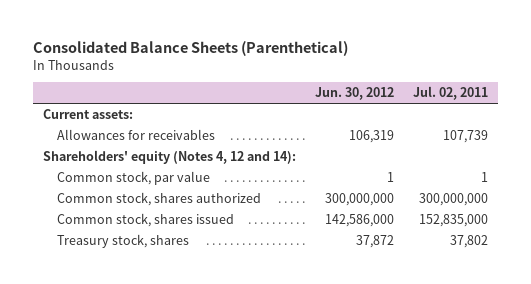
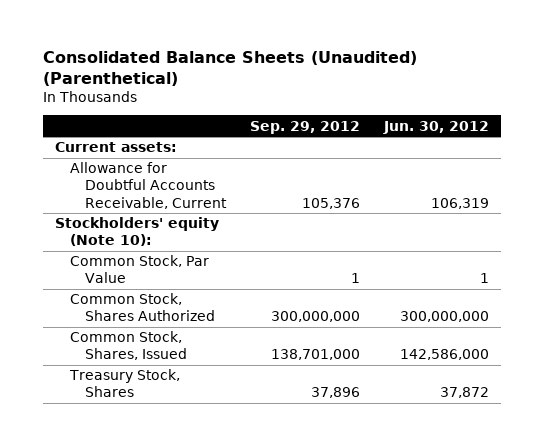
[33,40,349,56] Consolidated Balance Sheets (Parenthetical) -> [42,51,417,87] Consolidated Balance Sheets (Unaudited) (Parenthetical)
[413,86,489,101] Jul. 02, 2011 -> none
none -> [250,120,361,134] Sep. 29, 2012
[56,129,215,141] Allowances for receivables -> [69,162,228,209] Allowance for Doubtful Accounts Receivable, Current
[42,150,296,165] Shareholders' equity (Notes 4, 12 and 14): -> [54,217,219,247] Stockholders' equity (Note 10):
[56,171,210,186] Common stock, par value -> [69,255,209,284] Common Stock, Par Value
[56,192,261,207] Common stock, shares authorized -> [69,293,216,322] Common Stock, Shares Authorized
[56,213,234,228] Common stock, shares issued -> [69,331,188,361] Common Stock, Shares, Issued
[56,234,189,249] Treasury stock, shares -> [68,369,180,398] Treasury Stock, Shares

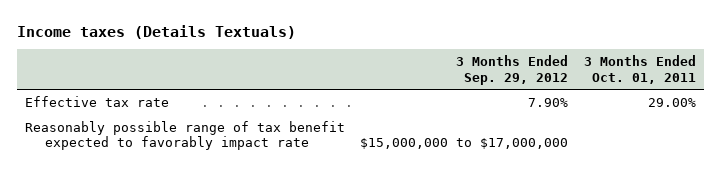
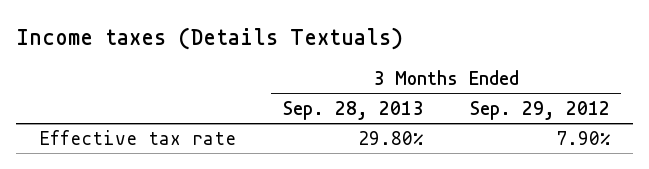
[583,55,696,84] 3 Months Ended Oct. 01, 2011 -> none
none -> [282,100,423,120] Sep. 28, 2013
[24,120,345,151] Reasonably possible range of tax benefit expected to favorably impact rate -> none

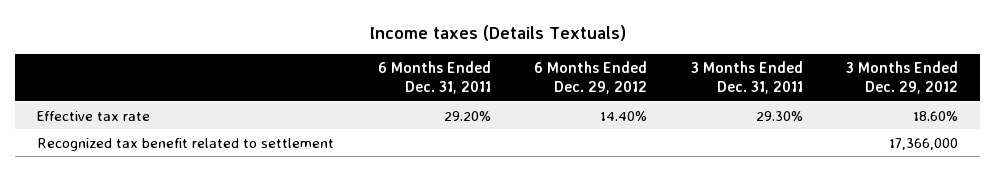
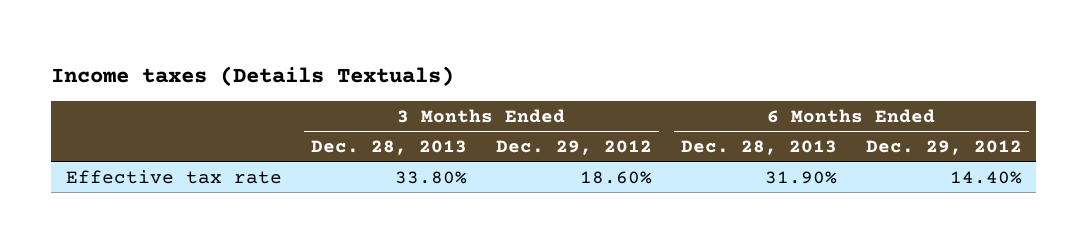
[377,60,491,95] 6 Months Ended Dec. 31, 2011 -> none
[690,60,803,95] 3 Months Ended Dec. 31, 2011 -> none
none -> [310,139,467,155] Dec. 28, 2013
none -> [680,139,837,155] Dec. 28, 2013
[37,137,335,151] Recognized tax benefit related to settlement -> none

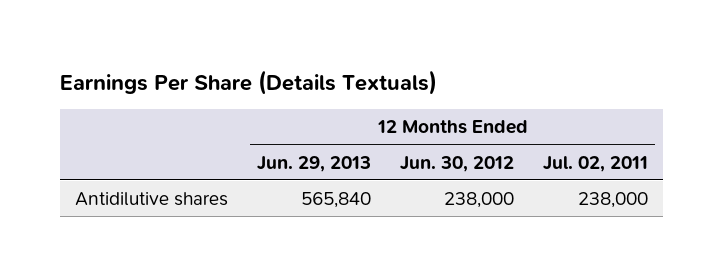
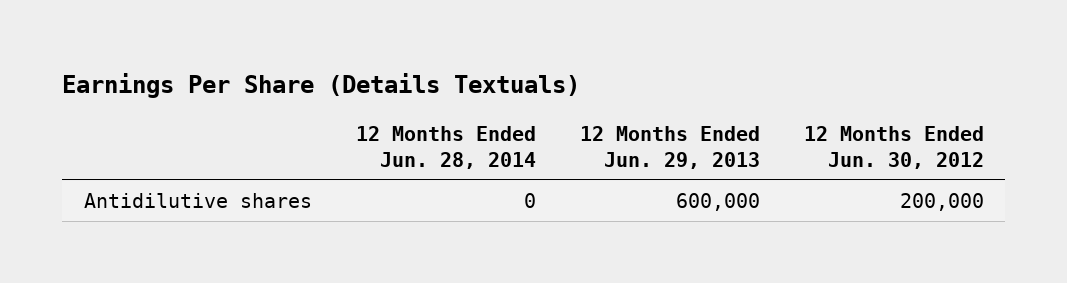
[543,155,649,172] Jul. 02, 2011 -> none
none -> [355,126,536,170] 12 Months Ended Jun. 28, 2014
[301,192,372,209] 565,840 -> [675,193,760,212] 600,000
[444,192,515,209] 238,000 -> [899,193,984,212] 200,000

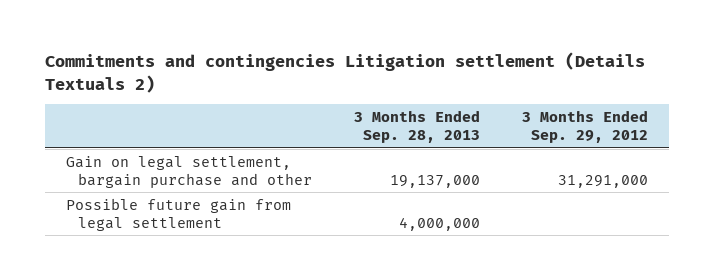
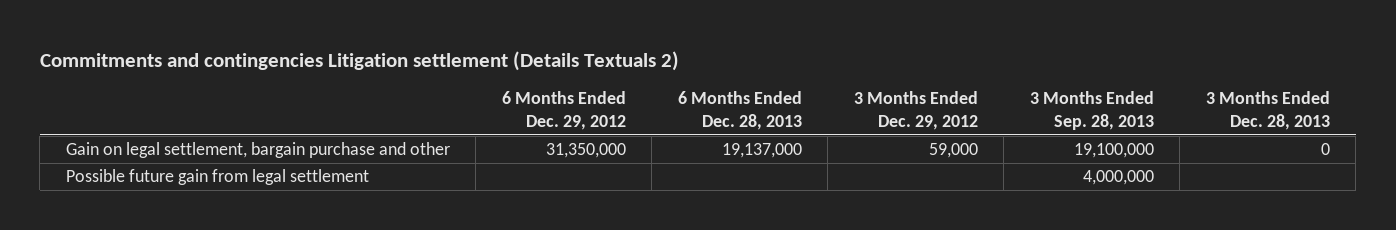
[522,109,649,144] 3 Months Ended Sep. 29, 2012 -> none
none -> [501,91,626,131] 6 Months Ended Dec. 29, 2012
none -> [677,91,802,131] 6 Months Ended Dec. 28, 2013
none -> [853,91,978,131] 3 Months Ended Dec. 29, 2012
none -> [1205,91,1330,131] 3 Months Ended Dec. 28, 2013
[390,174,481,188] 19,137,000 -> [1073,143,1154,159] 19,100,000

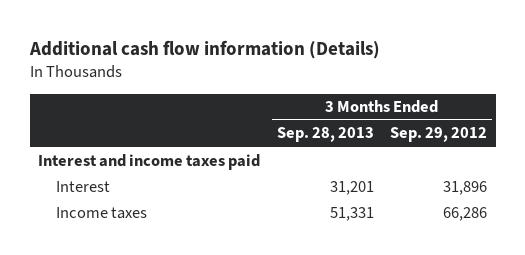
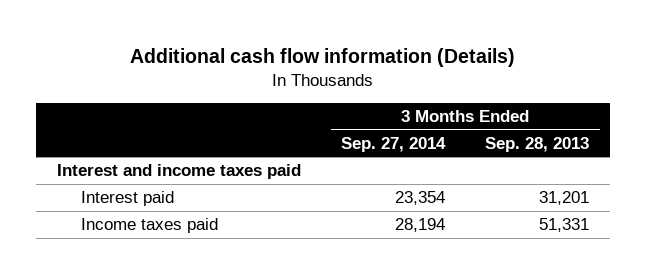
[390,127,488,143] Sep. 29, 2012 -> none
none -> [341,136,447,152] Sep. 27, 2014
[55,180,110,192] Interest -> [81,191,175,207] Interest paid
[55,206,147,219] Income taxes -> [81,218,219,234] Income taxes paid

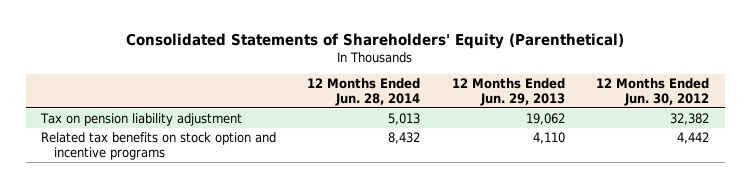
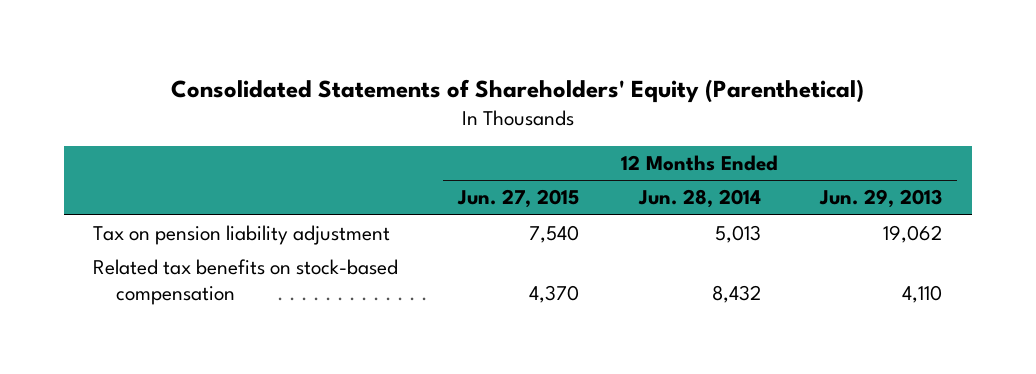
[595,78,709,106] 12 Months Ended Jun. 30, 2012 -> none
none -> [456,189,579,209] Jun. 27, 2015
[41,132,277,160] Related tax benefits on stock option and incentive programs -> [93,259,399,305] Related tax benefits on stock-based compensation

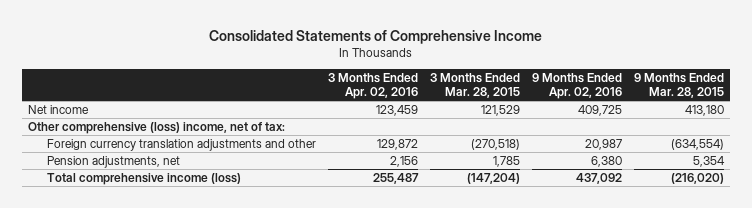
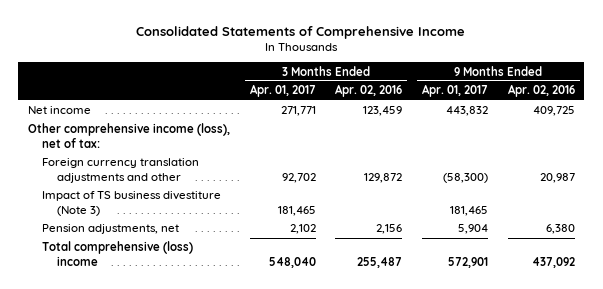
[430,72,521,98] 3 Months Ended Mar. 28, 2015 -> none
[634,72,725,98] 9 Months Ended Mar. 28, 2015 -> none
none -> [249,84,316,98] Apr. 01, 2017
none -> [421,84,488,98] Apr. 01, 2017
[27,121,285,134] Other comprehensive (loss) income, net of tax: -> [27,123,230,148] Other comprehensive income (loss), net of tax:
none -> [42,191,222,216] Impact of TS business divestiture (Note 3)
[46,172,241,185] Total comprehensive income (loss) -> [42,241,194,266] Total comprehensive (loss) income

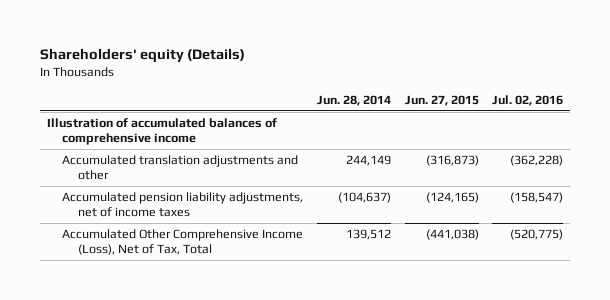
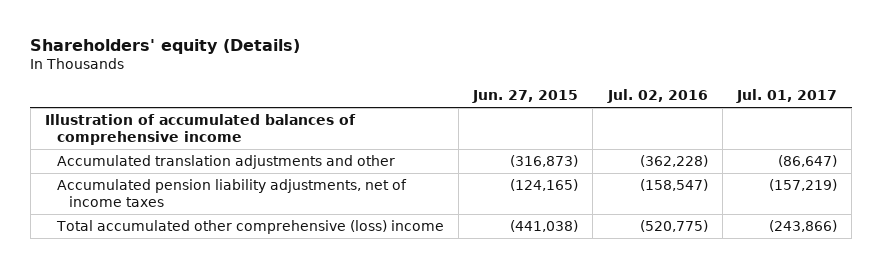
[316,95,391,107] Jun. 28, 2014 -> none
none -> [735,88,837,103] Jul. 01, 2017
[62,229,304,256] Accumulated Other Comprehensive Income (Loss), Net of Tax, Total -> [56,220,445,235] Total accumulated other comprehensive (loss) income

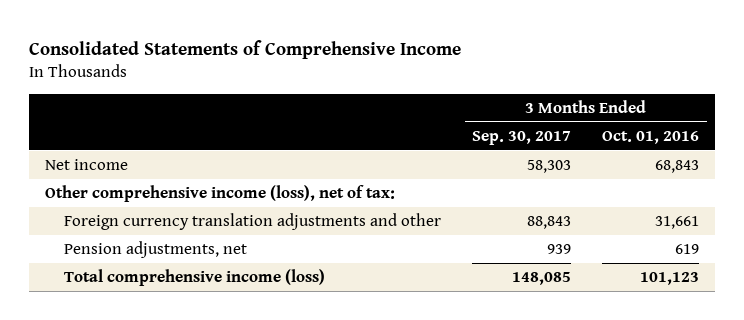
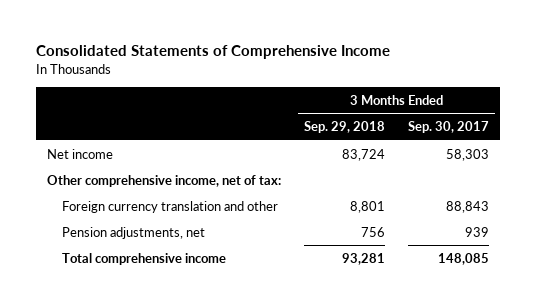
[602,130,700,144] Oct. 01, 2016 -> none
none -> [304,121,386,134] Sep. 29, 2018
[44,185,395,203] Other comprehensive income (loss), net of tax: -> [47,174,282,187] Other comprehensive income, net of tax:
[64,213,442,231] Foreign currency translation adjustments and other -> [62,200,279,213] Foreign currency translation and other
[64,269,326,287] Total comprehensive income (loss) -> [62,252,227,265] Total comprehensive income

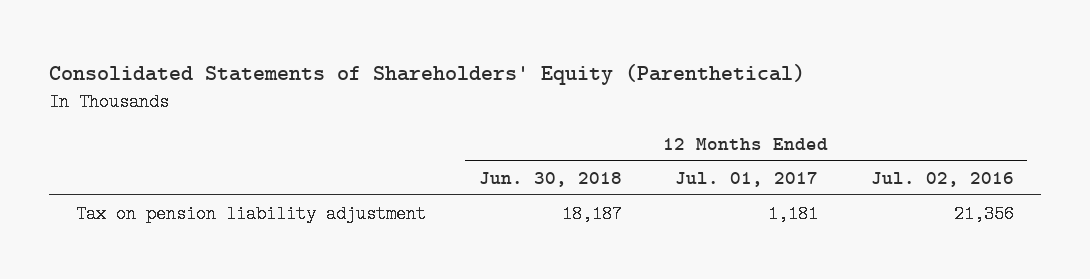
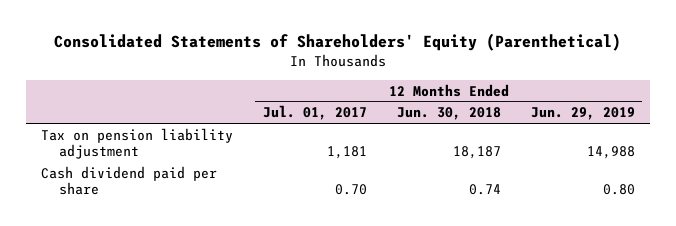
[871,171,1015,187] Jul. 02, 2016 -> none
none -> [530,107,635,121] Jun. 29, 2019
none -> [40,165,217,195] Cash dividend paid per share

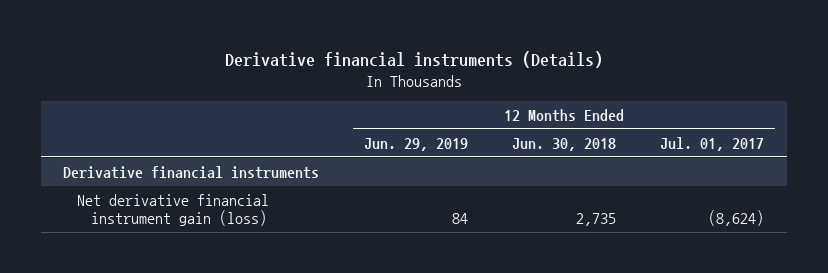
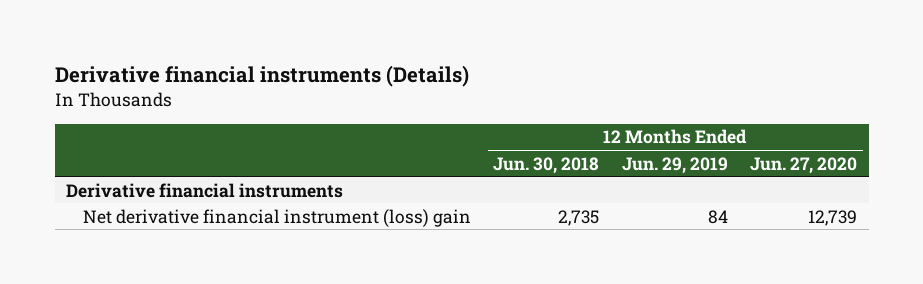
[660,136,765,151] Jul. 01, 2017 -> none
none -> [750,156,858,174] Jun. 27, 2020
[77,193,270,227] Net derivative financial instrument gain (loss) -> [82,208,471,227] Net derivative financial instrument (loss) gain

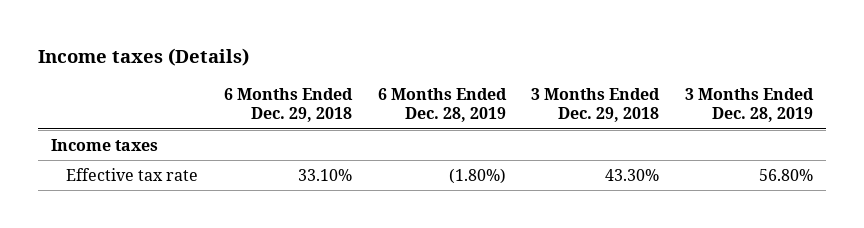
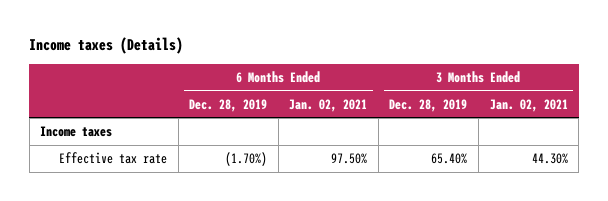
[224,88,354,123] 6 Months Ended Dec. 29, 2018 -> none
[531,88,661,123] 3 Months Ended Dec. 29, 2018 -> none
none -> [289,98,368,112] Jan. 02, 2021
none -> [489,98,568,112] Jan. 02, 2021
[448,167,506,184] (1.80%) -> [225,152,268,167] (1.70%)
[759,168,814,181] 56.80% -> [431,153,468,165] 65.40%

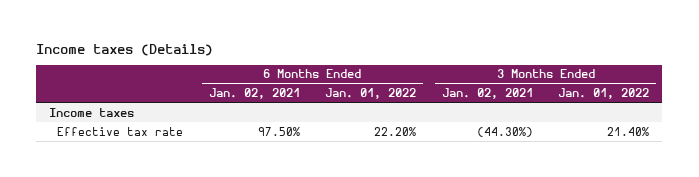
[189,98,268,112] Dec. 28, 2019 -> none
[389,98,468,112] Dec. 28, 2019 -> none
none -> [325,88,417,100] Jan. 01, 2022
none -> [558,88,650,100] Jan. 01, 2022
[531,153,568,165] 44.30% -> [476,126,533,137] (44.30%)

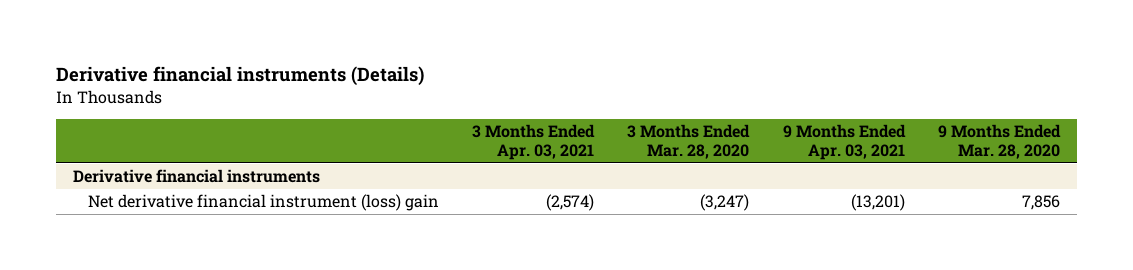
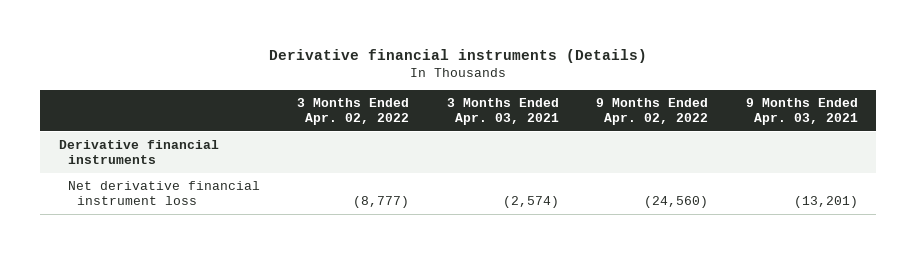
[627,123,751,160] 3 Months Ended Mar. 28, 2020 -> none
[938,123,1062,160] 9 Months Ended Mar. 28, 2020 -> none
none -> [297,97,410,126] 3 Months Ended Apr. 02, 2022
none -> [596,97,709,126] 9 Months Ended Apr. 02, 2022
[87,194,439,212] Net derivative financial instrument (loss) gain -> [67,180,260,206] Net derivative financial instrument loss

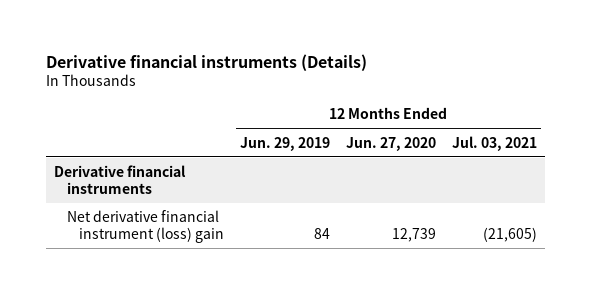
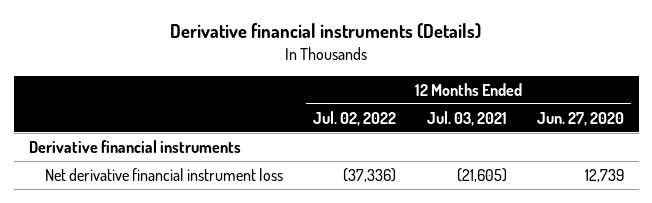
[239,136,330,151] Jun. 29, 2019 -> none
none -> [313,110,397,126] Jul. 02, 2022
[66,210,224,244] Net derivative financial instrument (loss) gain -> [45,167,284,181] Net derivative financial instrument loss

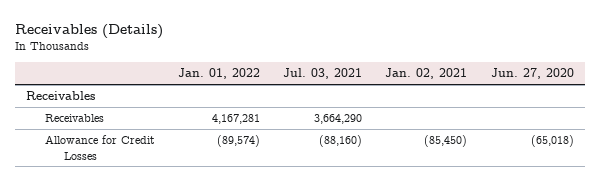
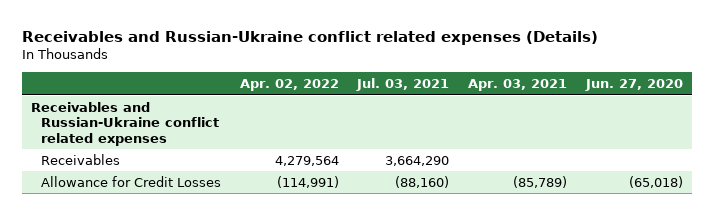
[14,23,163,39] Receivables (Details) -> [21,30,598,45] Receivables and Russian-Ukraine conflict related expenses (Details)
[178,68,261,80] Jan. 01, 2022 -> none
[385,68,468,80] Jan. 02, 2021 -> none
none -> [239,79,339,92] Apr. 02, 2022
none -> [468,79,568,92] Apr. 03, 2021
[26,91,96,101] Receivables -> [31,101,220,146] Receivables and Russian-Ukraine conflict related expenses

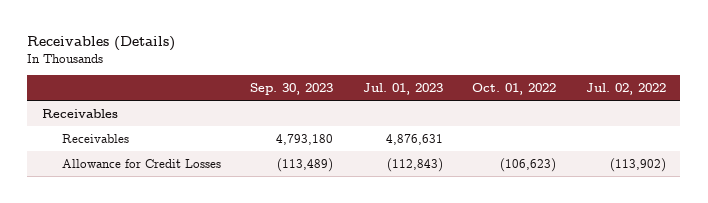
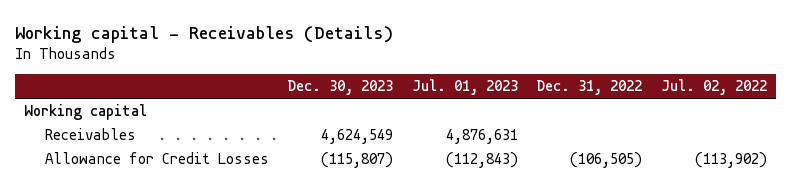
[27,36,176,52] Receivables (Details) -> [15,25,394,43] Working capital - Receivables (Details)
[250,83,334,96] Sep. 30, 2023 -> none
[472,83,557,96] Oct. 01, 2022 -> none
none -> [287,80,394,96] Dec. 30, 2023
none -> [536,80,643,96] Dec. 31, 2022
[41,108,118,118] Receivables -> [24,104,148,121] Working capital

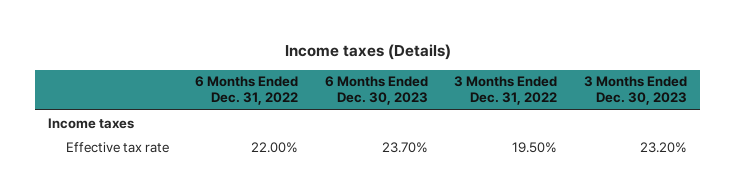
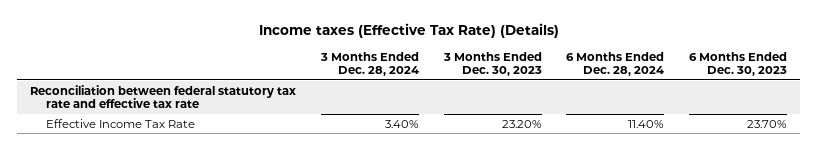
[284,44,451,61] Income taxes (Details) -> [258,23,559,39] Income taxes (Effective Tax Rate) (Details)
[195,76,299,106] 6 Months Ended Dec. 31, 2022 -> none
[454,76,558,106] 3 Months Ended Dec. 31, 2022 -> none
none -> [319,51,419,77] 3 Months Ended Dec. 28, 2024
none -> [566,51,665,77] 6 Months Ended Dec. 28, 2024
[48,117,135,129] Income taxes -> none
none -> [29,84,296,109] Reconciliation between federal statutory tax rate and effective tax rate
[65,141,169,153] Effective tax rate -> [46,118,196,128] Effective Income Tax Rate

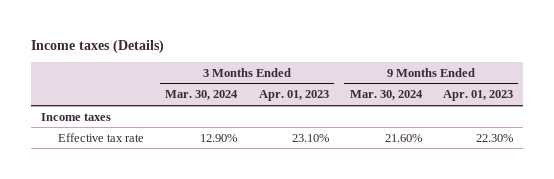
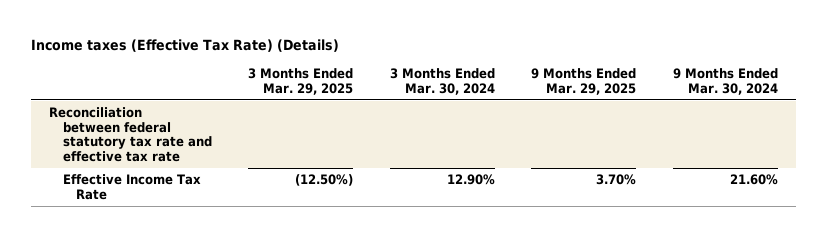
[30,39,164,53] Income taxes (Details) -> [30,38,339,52] Income taxes (Effective Tax Rate) (Details)
[258,90,329,102] Apr. 01, 2023 -> none
[442,90,513,102] Apr. 01, 2023 -> none
none -> [248,68,354,95] 3 Months Ended Mar. 29, 2025
none -> [531,68,637,95] 9 Months Ended Mar. 29, 2025
[41,112,112,121] Income taxes -> none
none -> [48,107,212,162] Reconciliation between federal statutory tax rate and effective tax rate
[58,132,145,142] Effective tax rate -> [62,174,201,200] Effective Income Tax Rate

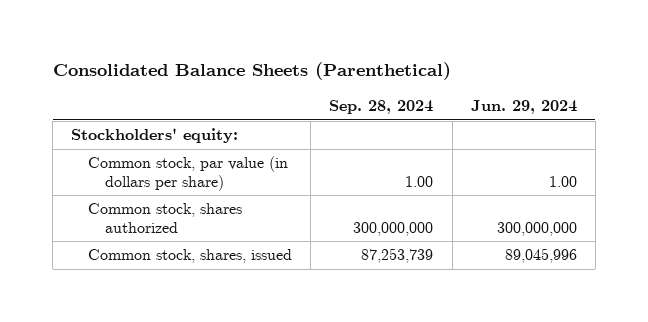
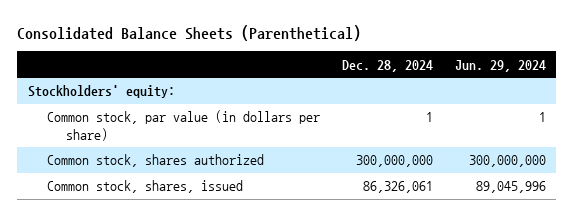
[329,100,434,115] Sep. 28, 2024 -> none
none -> [341,59,433,72] Dec. 28, 2024
[548,175,577,187] 1.00 -> [538,112,546,123] 1

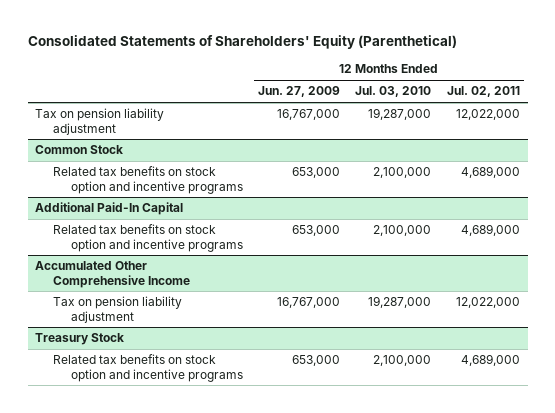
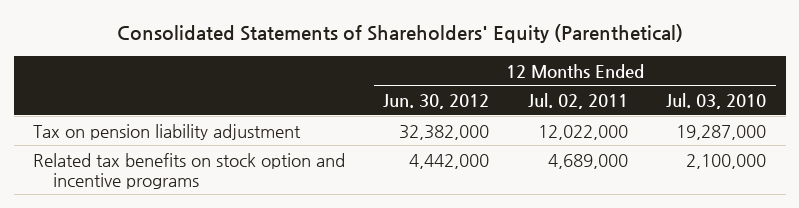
[258,86,341,98] Jun. 27, 2009 -> none
none -> [383,93,490,109] Jun. 30, 2012
[35,145,124,155] Common Stock -> none
[35,202,184,216] Additional Paid-In Capital -> none
[52,224,243,252] Related tax benefits on stock option and incentive programs -> none
[35,261,190,288] Accumulated Other Comprehensive Income -> none
[52,296,182,323] Tax on pension liability adjustment -> none
[35,333,125,346] Treasury Stock -> none
[52,354,243,382] Related tax benefits on stock option and incentive programs -> none

